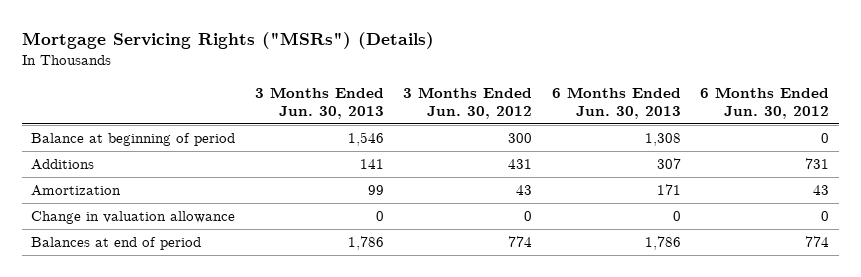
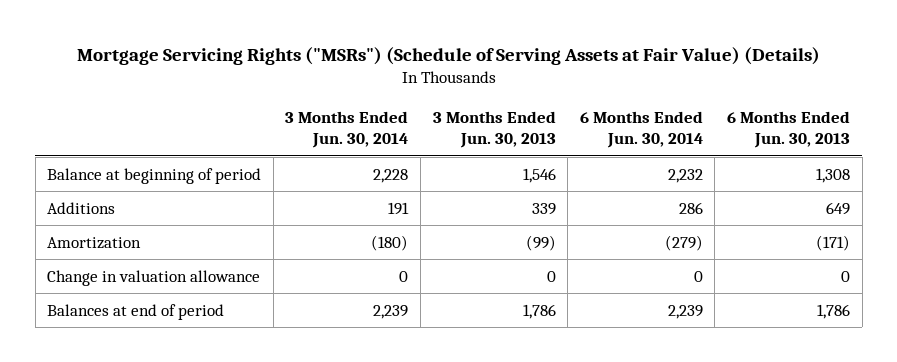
[21,31,434,49] Mortgage Servicing Rights ("MSRs") (Details) -> [76,46,820,65] Mortgage Servicing Rights ("MSRs") (Schedule of Serving Assets at Fair Value) (Details)
[403,86,533,119] 3 Months Ended Jun. 30, 2012 -> none
[700,86,830,119] 6 Months Ended Jun. 30, 2012 -> none
none -> [285,110,409,149] 3 Months Ended Jun. 30, 2014
none -> [579,110,703,149] 6 Months Ended Jun. 30, 2014
[359,159,384,170] 141 -> [531,202,556,215] 339
[656,158,681,170] 307 -> [826,201,851,215] 649
[367,185,384,196] 99 -> [525,234,556,251] (99)
[656,184,681,196] 171 -> [816,234,851,251] (171)

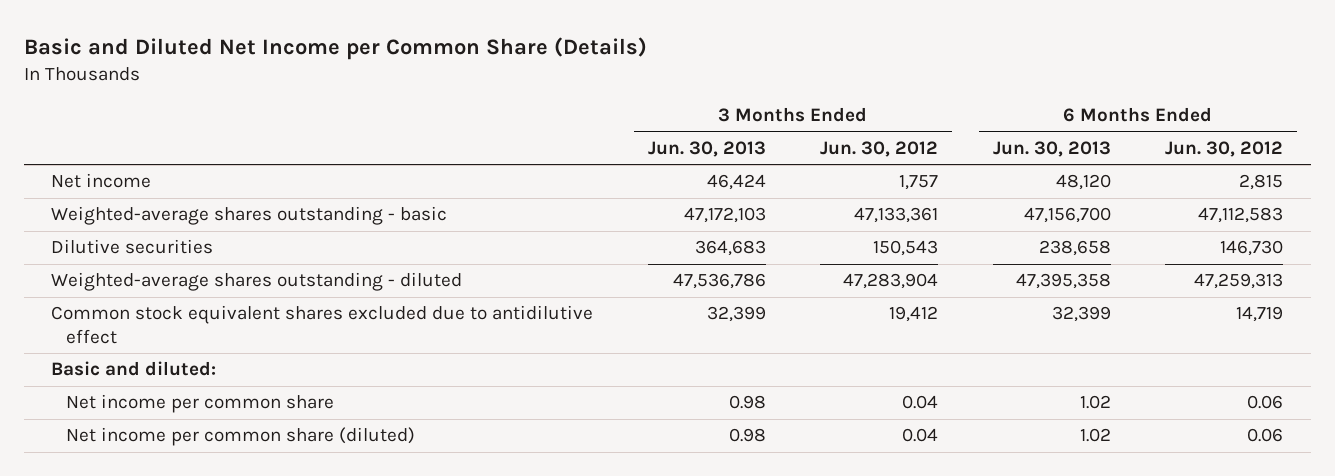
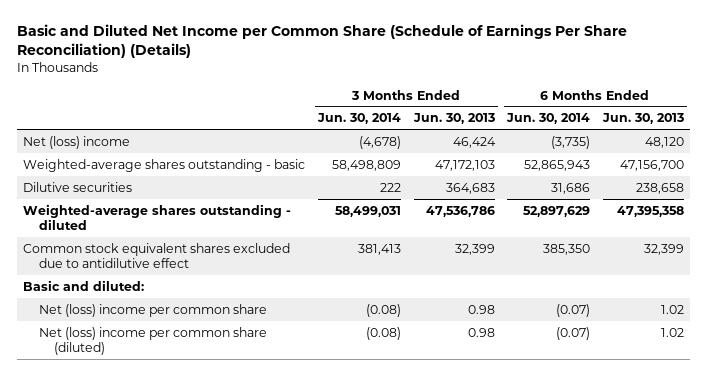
[24,36,648,60] Basic and Diluted Net Income per Common Share (Details) -> [17,24,628,59] Basic and Diluted Net Income per Common Share (Schedule of Earnings Per Share Reconciliation) (Details)
[820,141,939,158] Jun. 30, 2012 -> none
[1165,141,1284,158] Jun. 30, 2012 -> none
none -> [317,113,402,125] Jun. 30, 2014
none -> [506,113,591,125] Jun. 30, 2014
[51,173,152,189] Net income -> [23,135,131,149] Net (loss) income
[66,394,335,414] Net income per common share -> [38,303,267,317] Net (loss) income per common share
[66,427,416,447] Net income per common share (diluted) -> [38,326,267,355] Net (loss) income per common share (diluted)

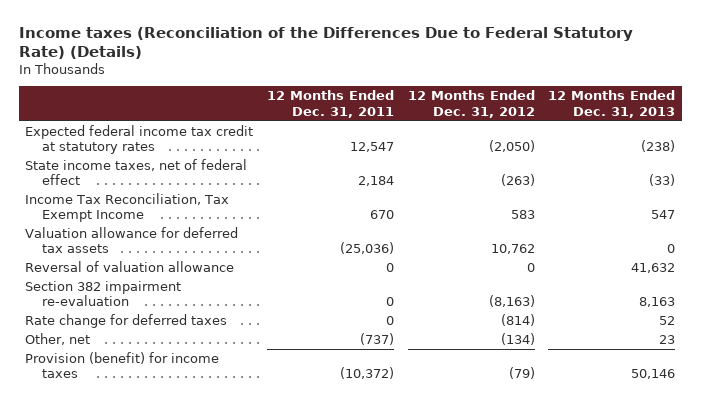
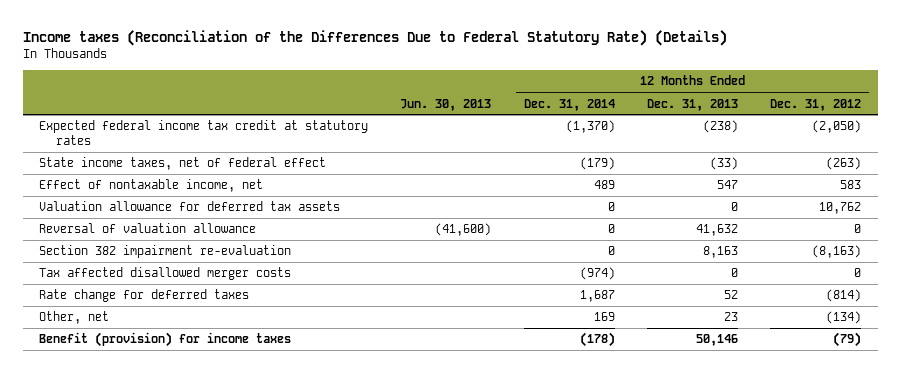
[266,90,394,118] 12 Months Ended Dec. 31, 2011 -> none
none -> [400,98,492,111] Jun. 30, 2013
none -> [523,98,615,111] Dec. 31, 2014
[25,192,230,223] Income Tax Reconciliation, Tax Exempt Income -> [39,179,264,193] Effect of nontaxable income, net
none -> [39,267,292,281] Tax affected disallowed merger costs
[25,351,220,379] Provision (benefit) for income taxes -> [39,332,292,348] Benefit (provision) for income taxes

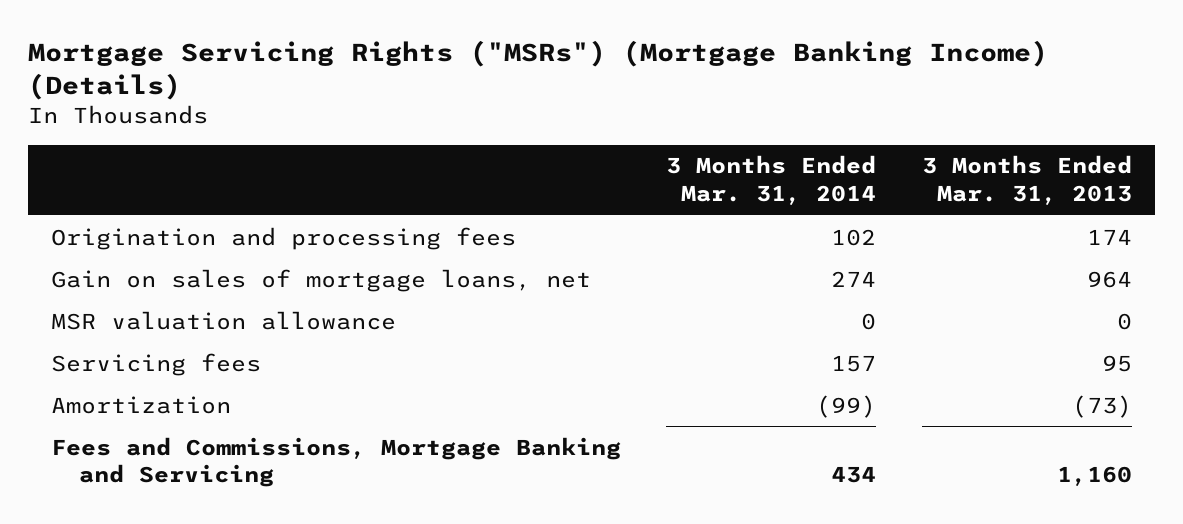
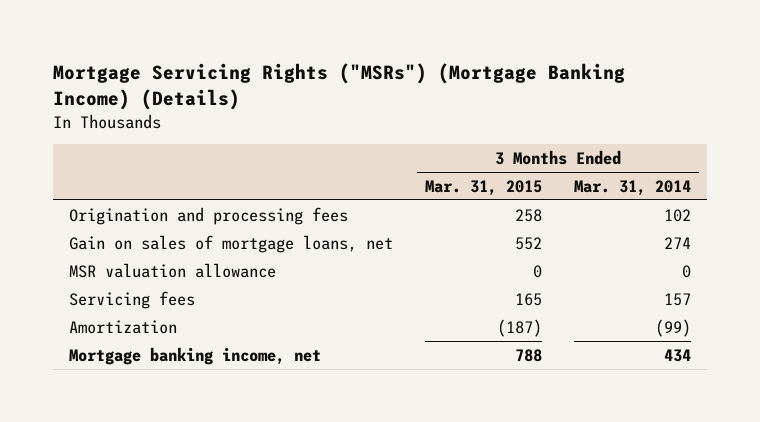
[922,155,1133,206] 3 Months Ended Mar. 31, 2013 -> none
none -> [425,179,543,196] Mar. 31, 2015
[50,436,621,488] Fees and Commissions, Mortgage Banking and Servicing -> [69,346,322,365] Mortgage banking income, net

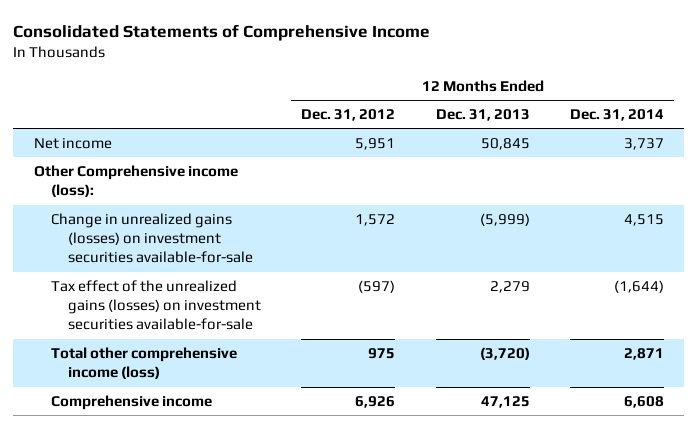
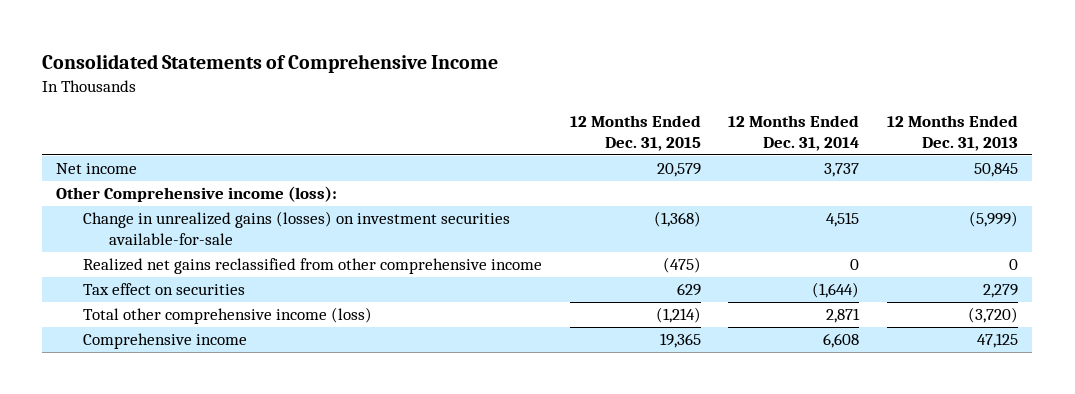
[301,109,396,122] Dec. 31, 2012 -> none
none -> [569,114,701,151] 12 Months Ended Dec. 31, 2015
none -> [82,258,542,275] Realized net gains reclassified from other comprehensive income
[50,280,261,331] Tax effect of the unrealized gains (losses) on investment securities available-for-sale -> [82,283,245,296] Tax effect on securities

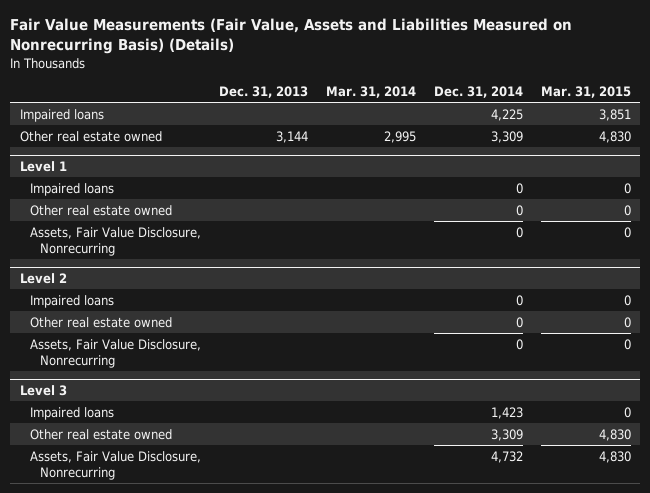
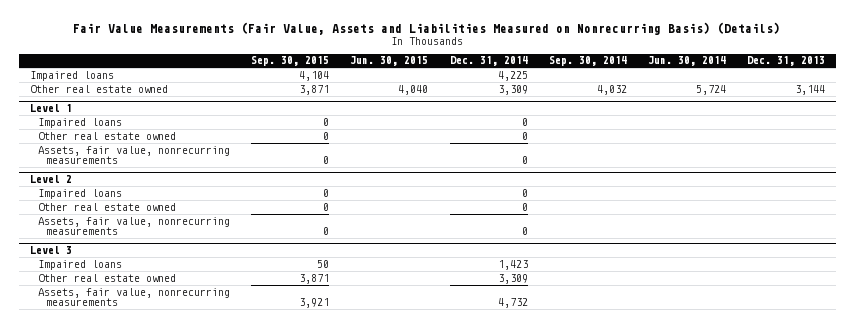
[325,86,416,99] Mar. 31, 2014 -> none
[540,86,631,99] Mar. 31, 2015 -> none
none -> [251,56,330,67] Sep. 30, 2015
none -> [350,56,429,67] Jun. 30, 2015
none -> [548,56,627,67] Sep. 30, 2014
none -> [647,56,726,67] Jun. 30, 2014
[29,226,201,256] Assets, Fair Value Disclosure, Nonrecurring -> [38,145,231,164] Assets, fair value, nonrecurring measurements
[29,338,201,368] Assets, Fair Value Disclosure, Nonrecurring -> [38,216,231,235] Assets, fair value, nonrecurring measurements
[29,450,201,480] Assets, Fair Value Disclosure, Nonrecurring -> [38,287,231,306] Assets, fair value, nonrecurring measurements

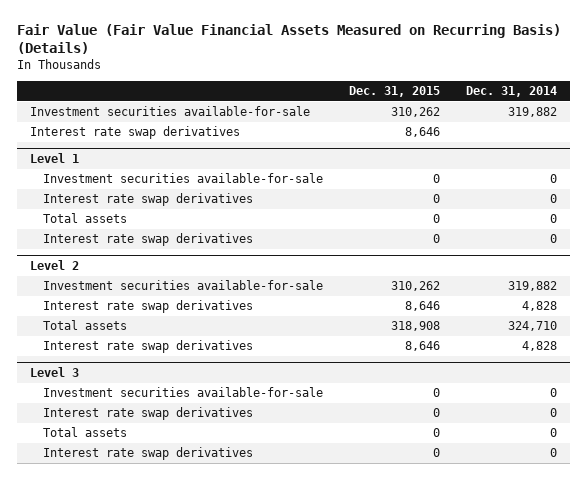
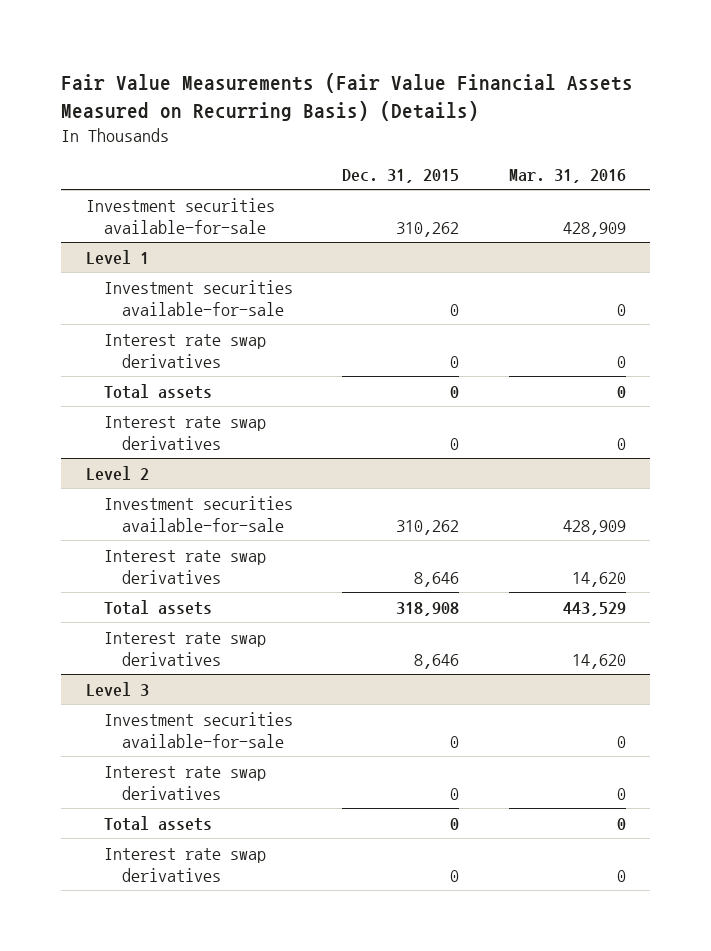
[17,24,562,55] Fair Value (Fair Value Financial Assets Measured on Recurring Basis) (Details) -> [61,73,634,121] Fair Value Measurements (Fair Value Financial Assets Measured on Recurring Basis) (Details)
[466,86,558,98] Dec. 31, 2014 -> none
none -> [508,168,626,183] Mar. 31, 2016
[30,126,241,140] Interest rate swap derivatives -> none

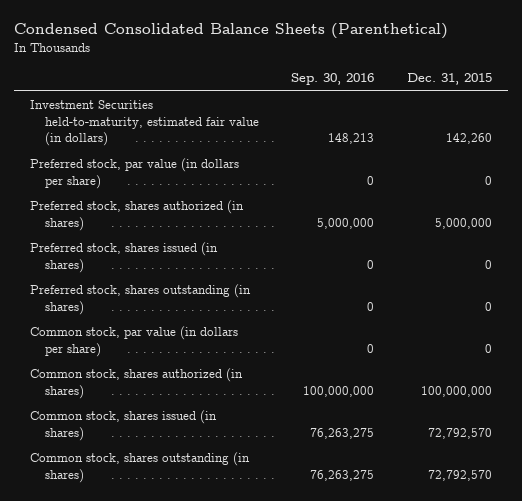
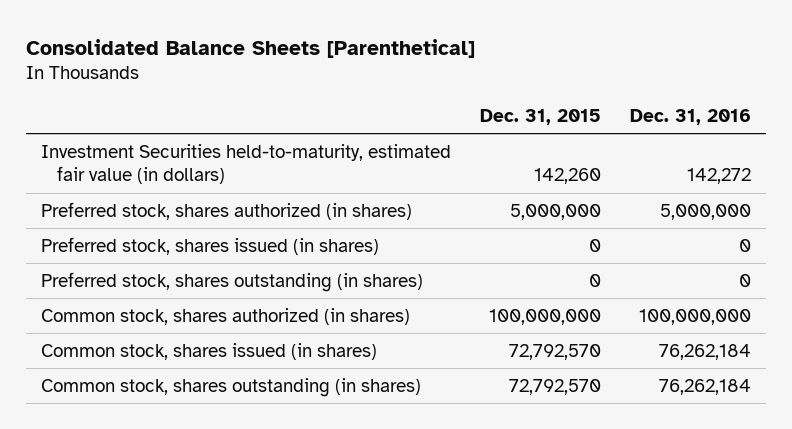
[14,23,449,40] Condensed Consolidated Balance Sheets (Parenthetical) -> [25,38,475,58] Consolidated Balance Sheets [Parenthetical]
[291,72,375,85] Sep. 30, 2016 -> none
none -> [630,108,752,125] Dec. 31, 2016
[30,158,240,189] Preferred stock, par value (in dollars per share) -> none
[30,326,239,357] Common stock, par value (in dollars per share) -> none

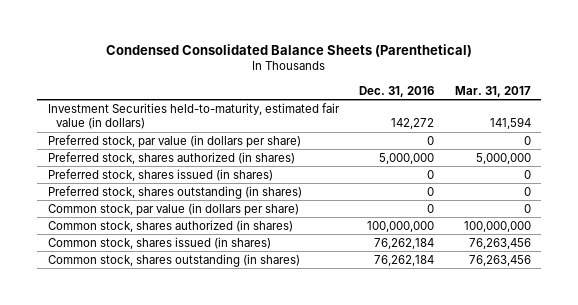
[25,38,475,58] Consolidated Balance Sheets [Parenthetical] -> [106,44,473,58] Condensed Consolidated Balance Sheets (Parenthetical)
[480,108,602,125] Dec. 31, 2015 -> none
none -> [454,85,531,97] Mar. 31, 2017
none -> [47,134,301,148] Preferred stock, par value (in dollars per share)
none -> [47,202,299,216] Common stock, par value (in dollars per share)

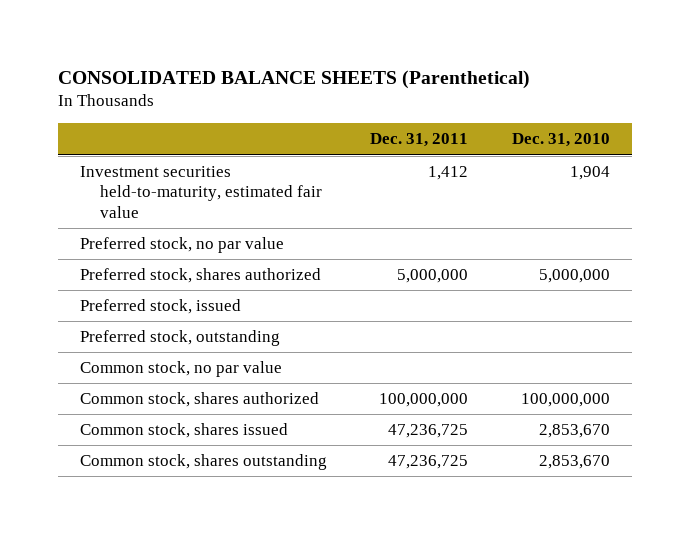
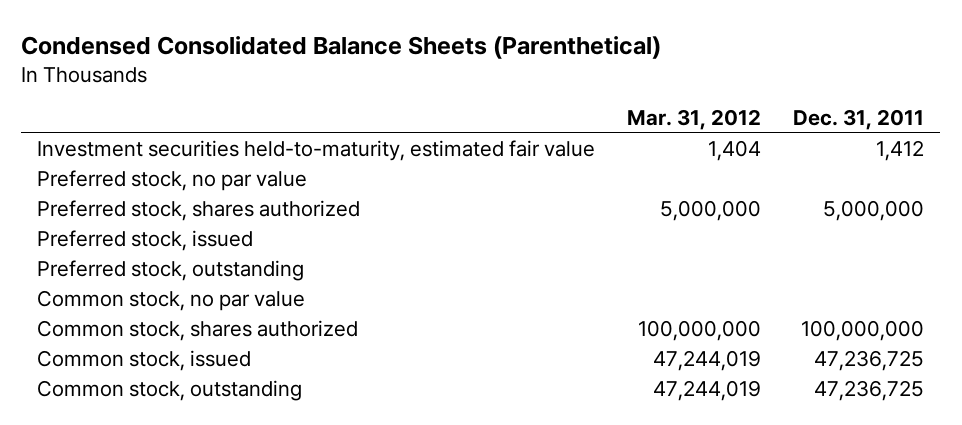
[57,69,530,89] CONSOLIDATED BALANCE SHEETS (Parenthetical) -> [21,35,662,59] Condensed Consolidated Balance Sheets (Parenthetical)
[511,133,610,148] Dec. 31, 2010 -> none
none -> [627,109,762,131] Mar. 31, 2012
[79,423,288,439] Common stock, shares issued -> [37,350,252,372] Common stock, issued
[79,454,327,471] Common stock, shares outstanding -> [37,380,303,402] Common stock, outstanding

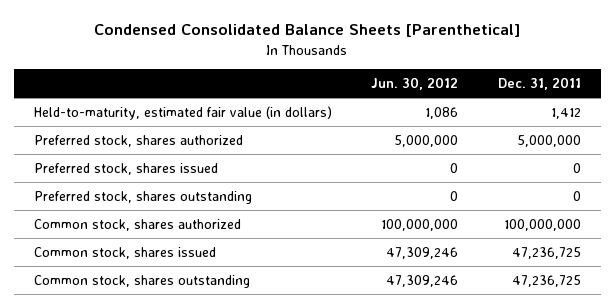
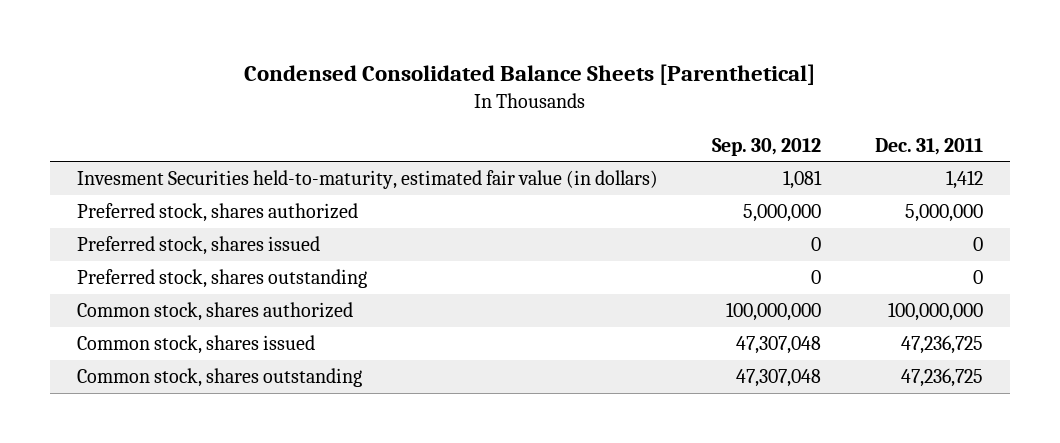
[371,76,459,90] Jun. 30, 2012 -> none
none -> [711,137,821,156] Sep. 30, 2012
[33,105,332,120] Held-to-maturity, estimated fair value (in dollars) -> [77,170,659,190] Invesment Securities held-to-maturity, estimated fair value (in dollars)

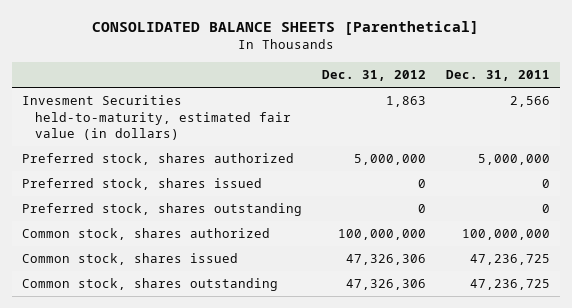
[243,64,815,86] Condensed Consolidated Balance Sheets [Parenthetical] -> [92,21,480,36] CONSOLIDATED BALANCE SHEETS [Parenthetical]
[711,137,821,156] Sep. 30, 2012 -> none
none -> [322,70,427,82] Dec. 31, 2012
[945,170,983,190] 1,412 -> [510,96,551,108] 2,566

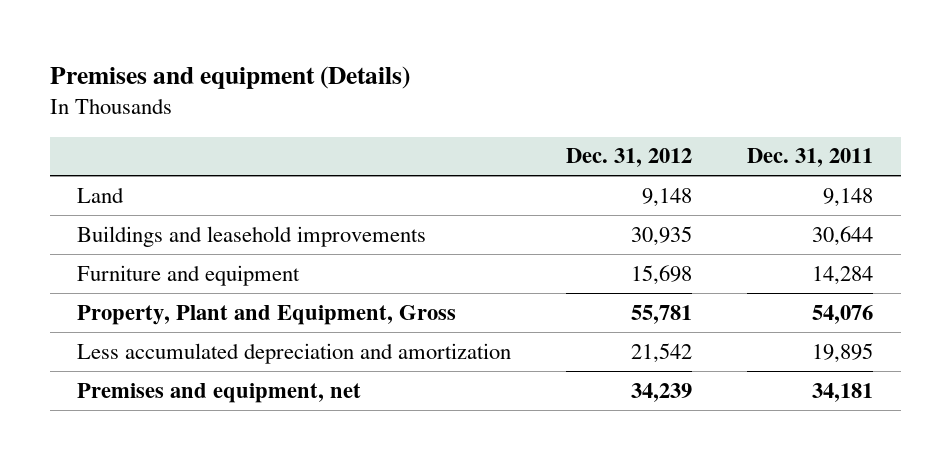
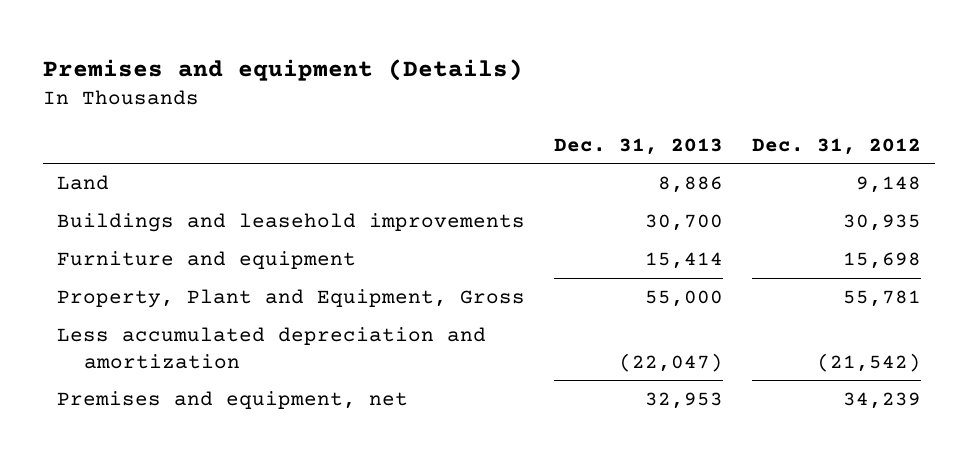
[747,148,874,168] Dec. 31, 2011 -> none
none -> [553,137,723,155] Dec. 31, 2013
[631,342,693,363] 21,542 -> [816,352,921,372] (21,542)

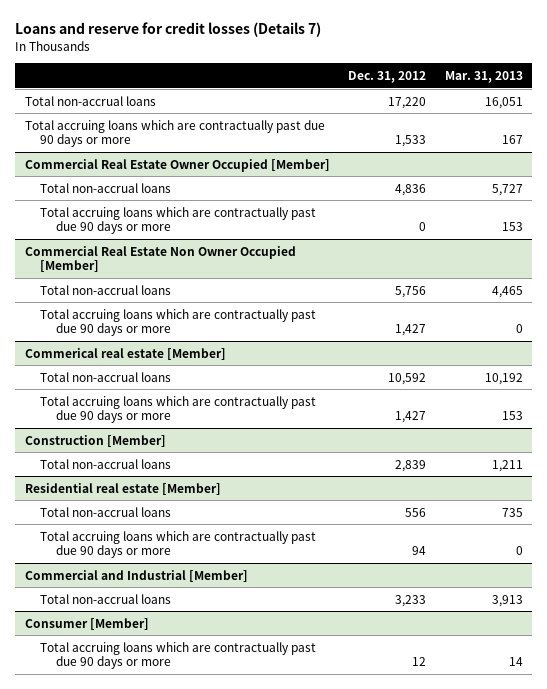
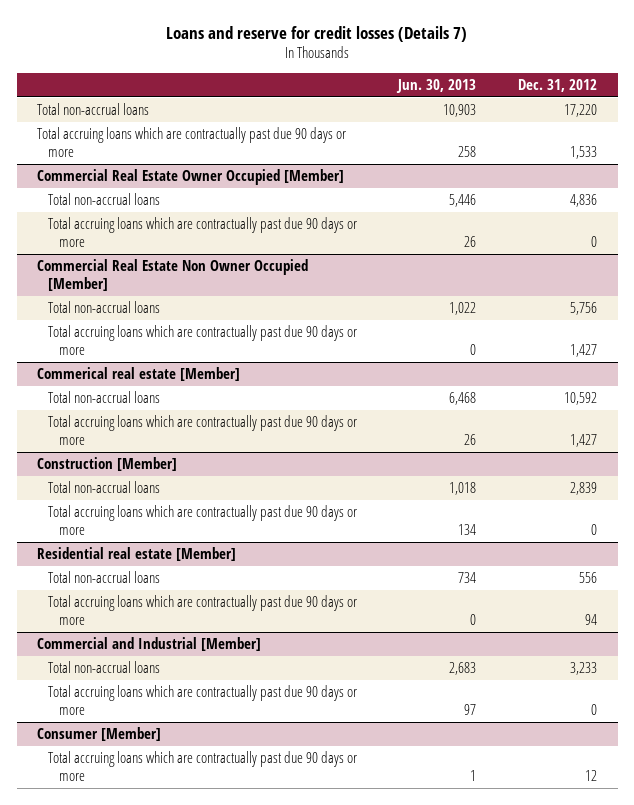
[444,70,523,83] Mar. 31, 2013 -> none
none -> [396,78,477,93] Jun. 30, 2013
none -> [48,505,358,535] Total accruing loans which are contractually past due 90 days or more
none -> [48,685,358,715] Total accruing loans which are contractually past due 90 days or more

